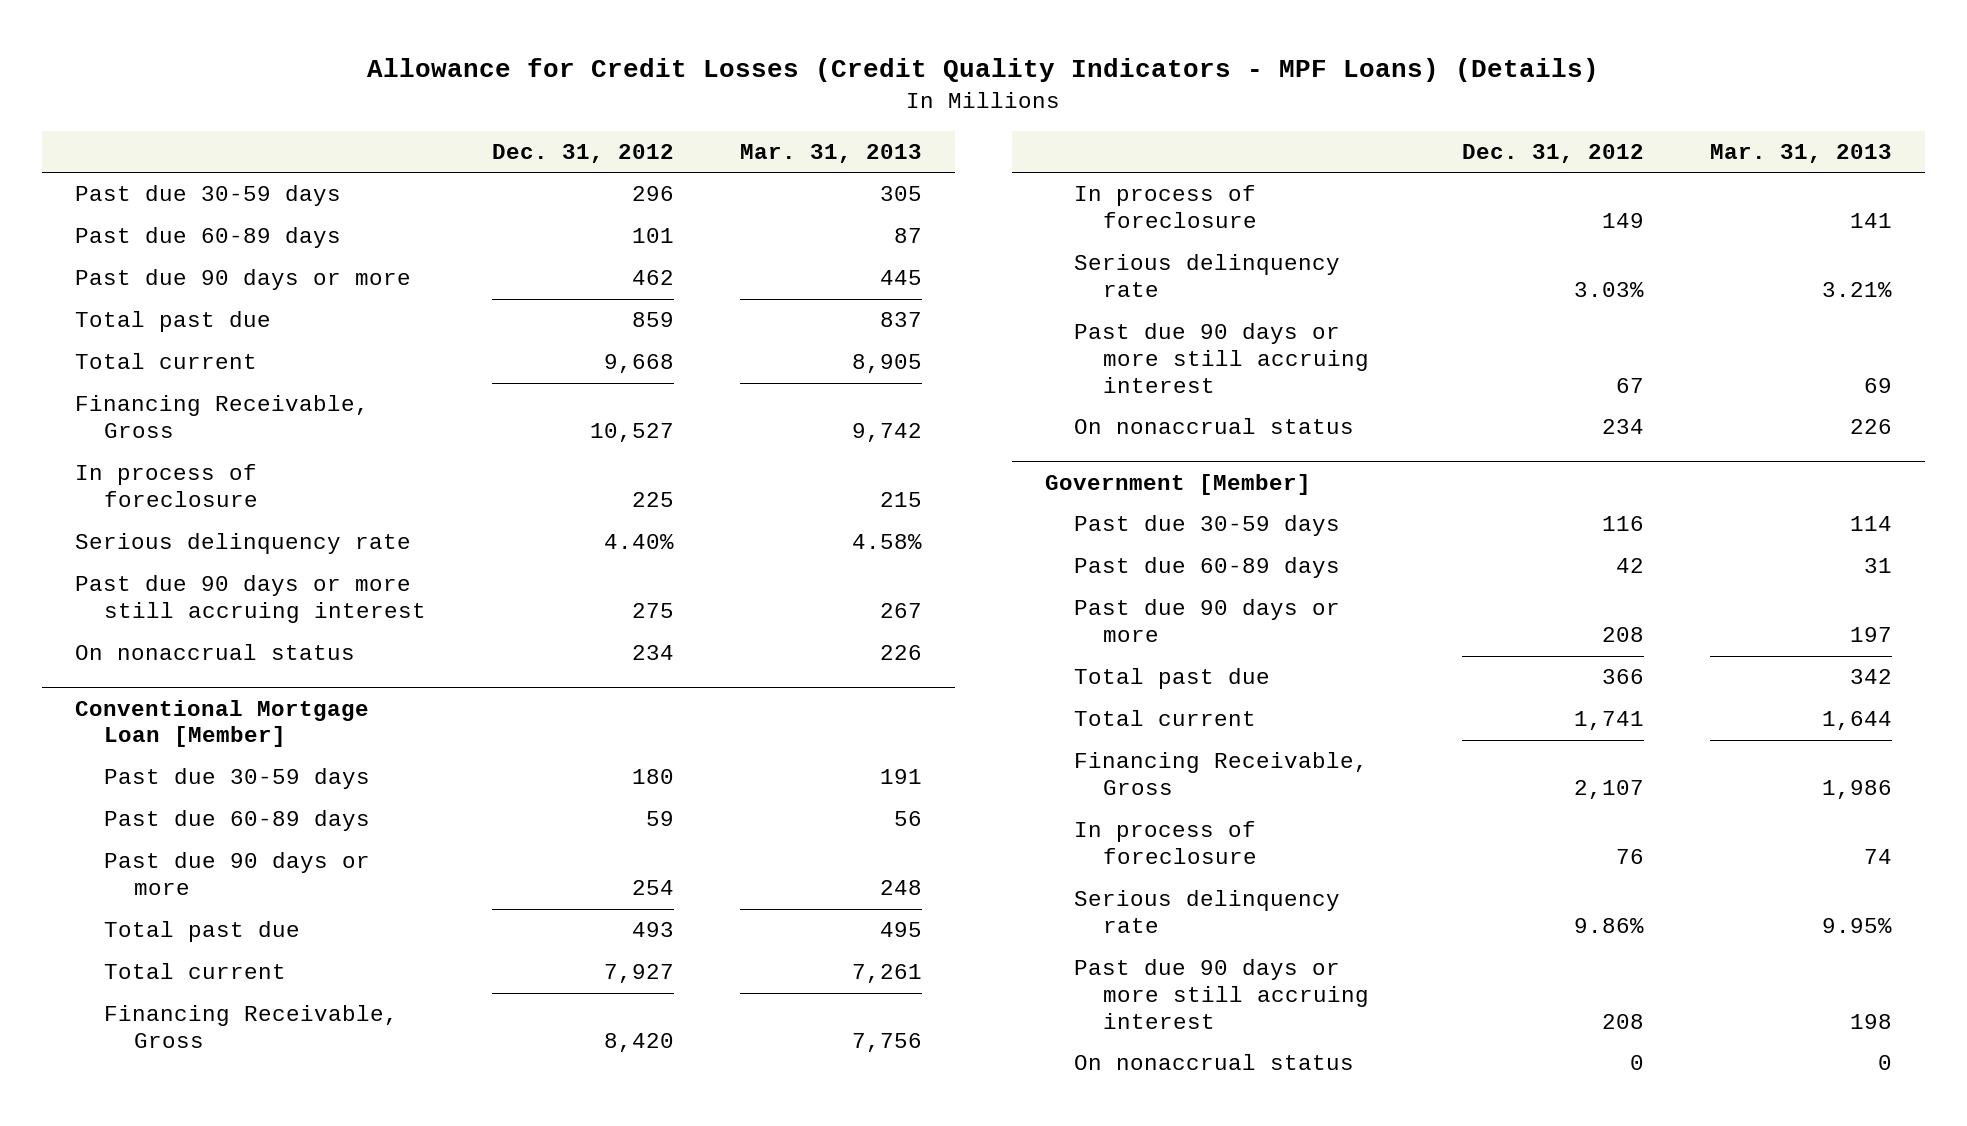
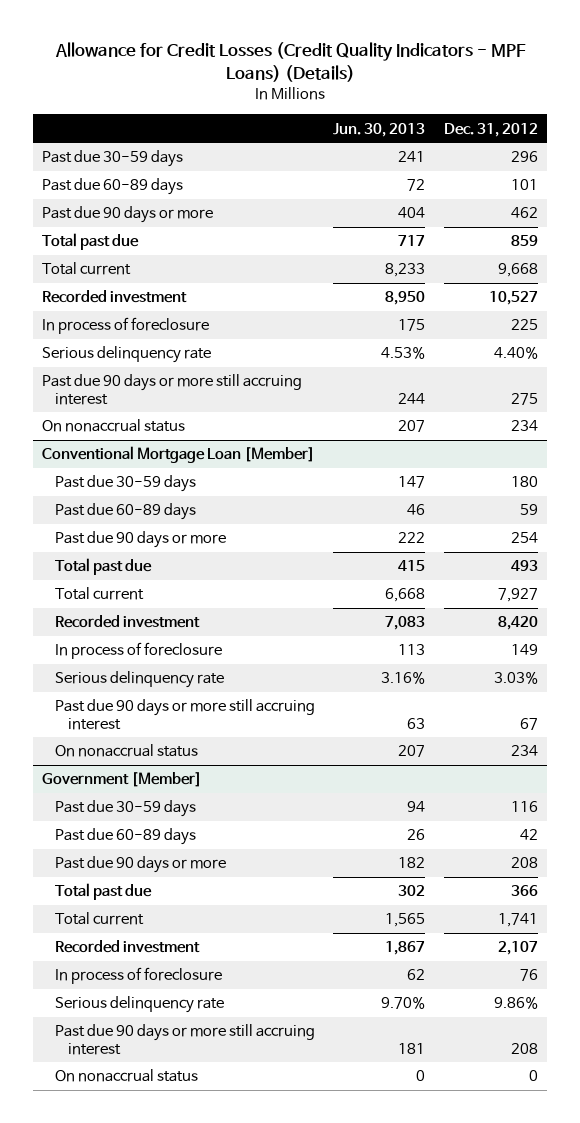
[740,143,923,163] Mar. 31, 2013 -> none
none -> [333,122,426,137] Jun. 30, 2013
[74,395,369,439] Financing Receivable, Gross -> [41,290,187,304] Recorded investment
[104,1005,399,1049] Financing Receivable, Gross -> [54,615,200,629] Recorded investment
[1074,752,1369,796] Financing Receivable, Gross -> [54,940,200,954] Recorded investment

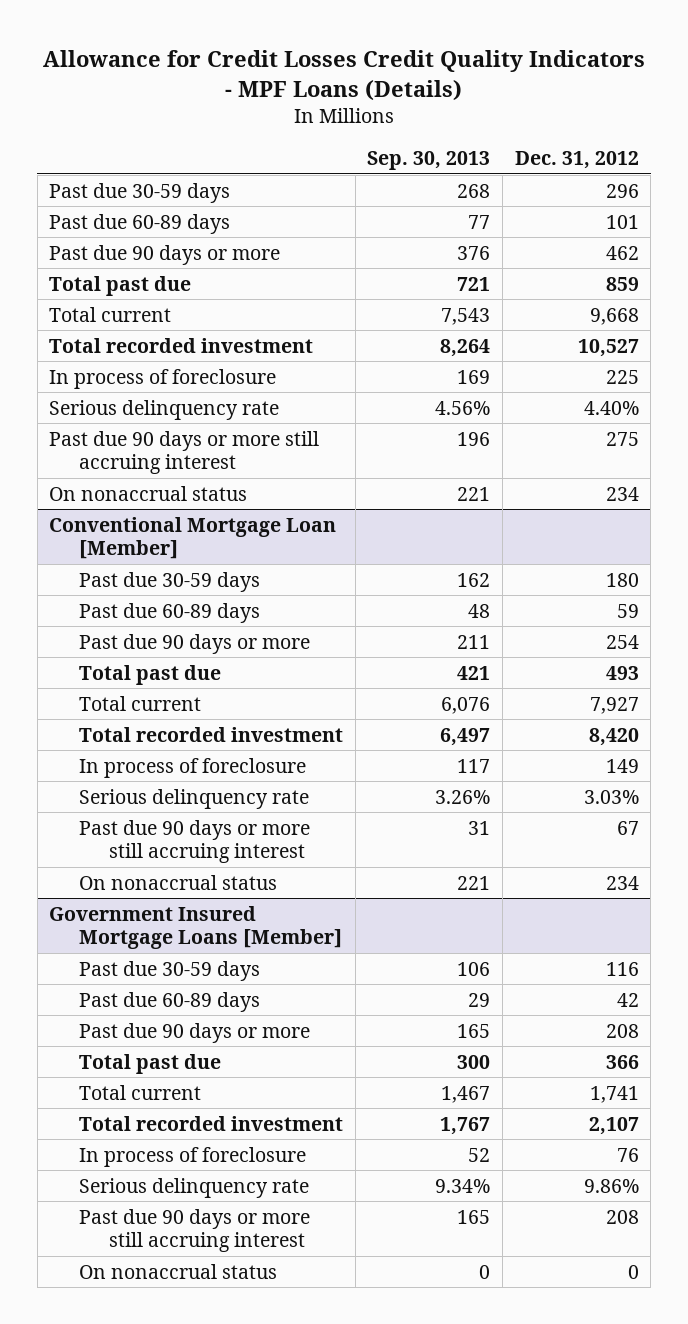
[54,41,526,83] Allowance for Credit Losses (Credit Quality Indicators - MPF Loans) (Details) -> [42,50,645,102] Allowance for Credit Losses Credit Quality Indicators - MPF Loans (Details)
[333,122,426,137] Jun. 30, 2013 -> none
none -> [367,151,491,171] Sep. 30, 2013
[41,290,187,304] Recorded investment -> [49,337,314,353] Total recorded investment
[54,615,200,629] Recorded investment -> [79,726,344,742] Total recorded investment
[41,772,202,788] Government [Member] -> none
none -> [49,905,343,950] Government Insured Mortgage Loans [Member]
[54,940,200,954] Recorded investment -> [79,1115,344,1131] Total recorded investment

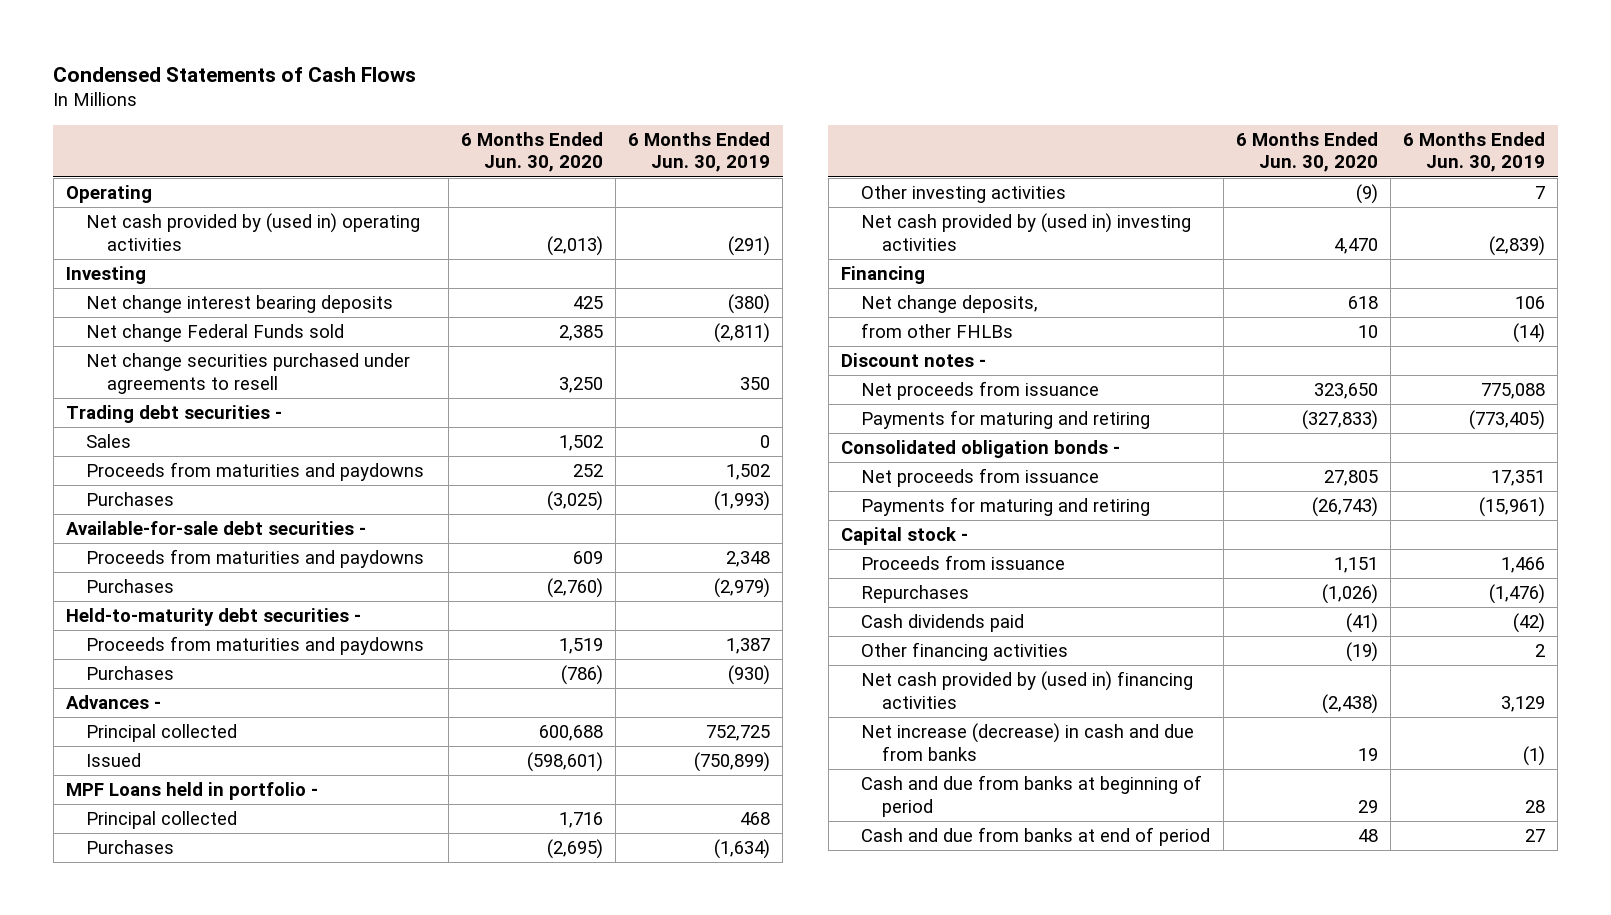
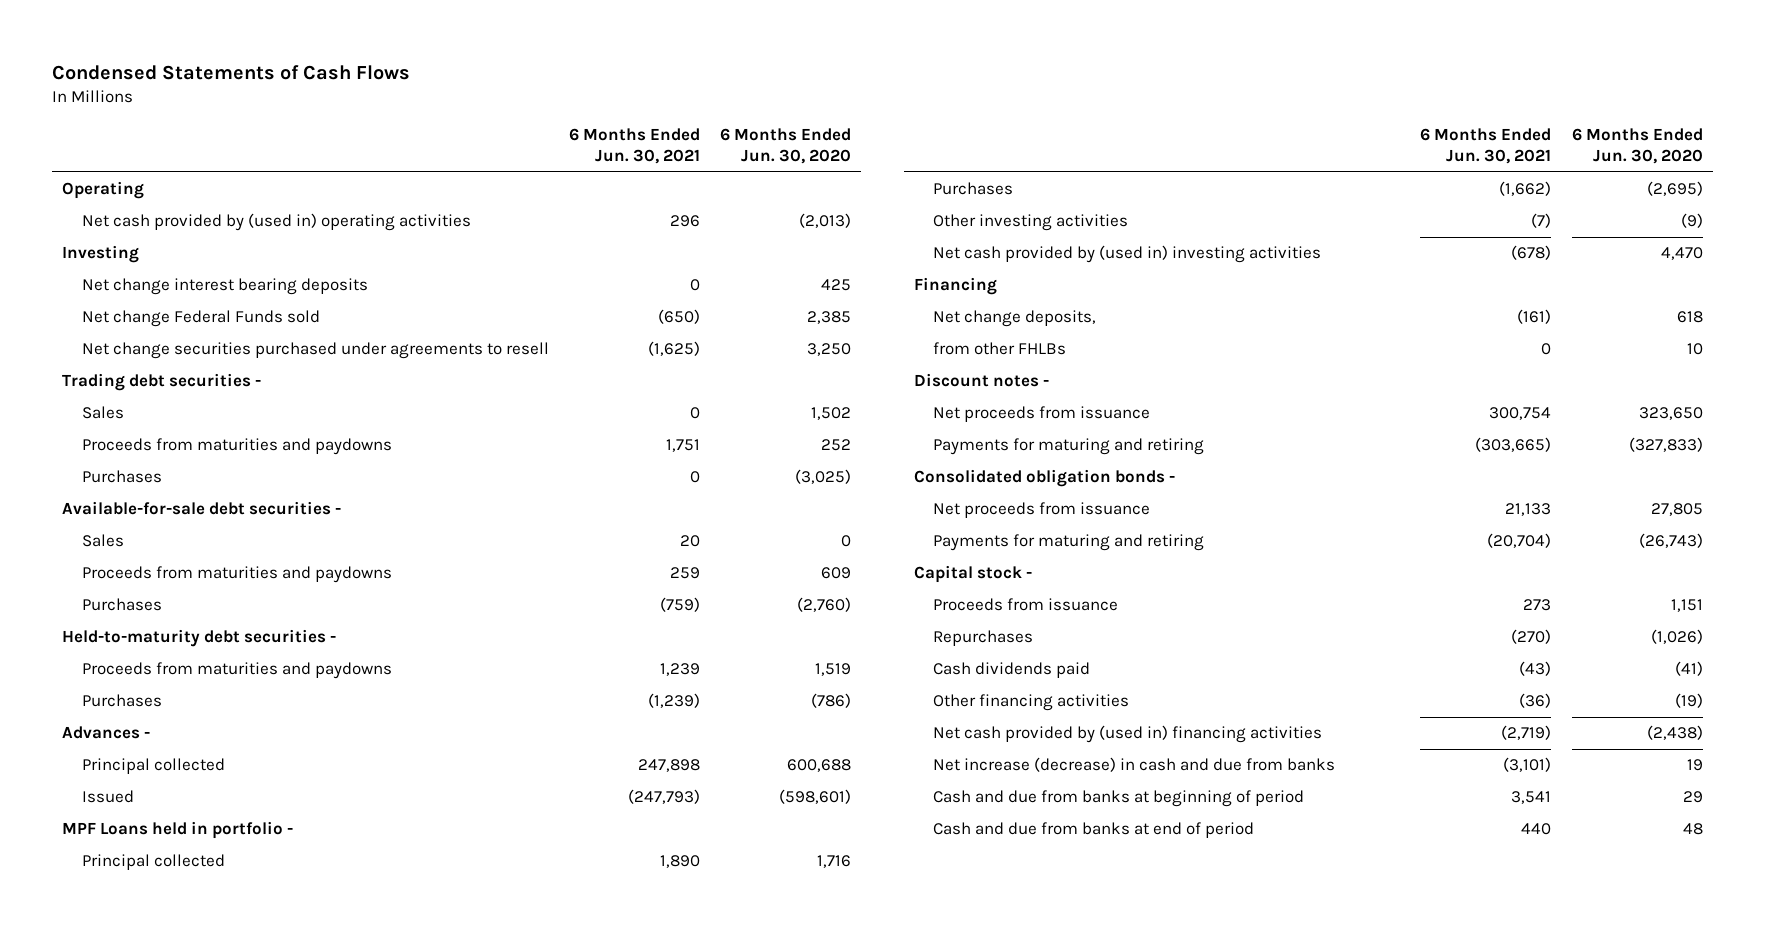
[627,131,770,173] 6 Months Ended Jun. 30, 2019 -> none
none -> [568,128,700,165] 6 Months Ended Jun. 30, 2021
none -> [81,534,124,548] Sales

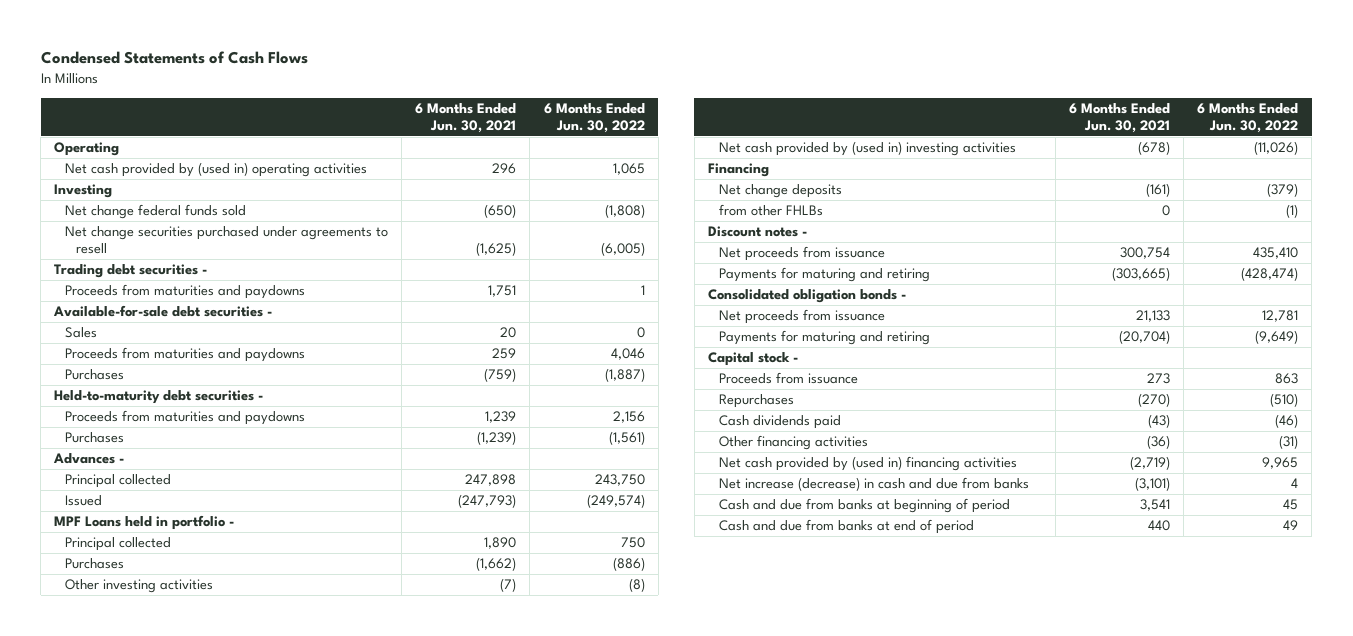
[719,128,851,165] 6 Months Ended Jun. 30, 2020 -> none
none -> [543,102,645,133] 6 Months Ended Jun. 30, 2022
[81,278,368,296] Net change interest bearing deposits -> none
[81,310,320,328] Net change Federal Funds sold -> [65,204,247,220] Net change federal funds sold
[81,406,124,420] Sales -> none
[81,470,162,484] Purchases -> none
[933,310,1097,328] Net change deposits, -> [718,184,842,199] Net change deposits

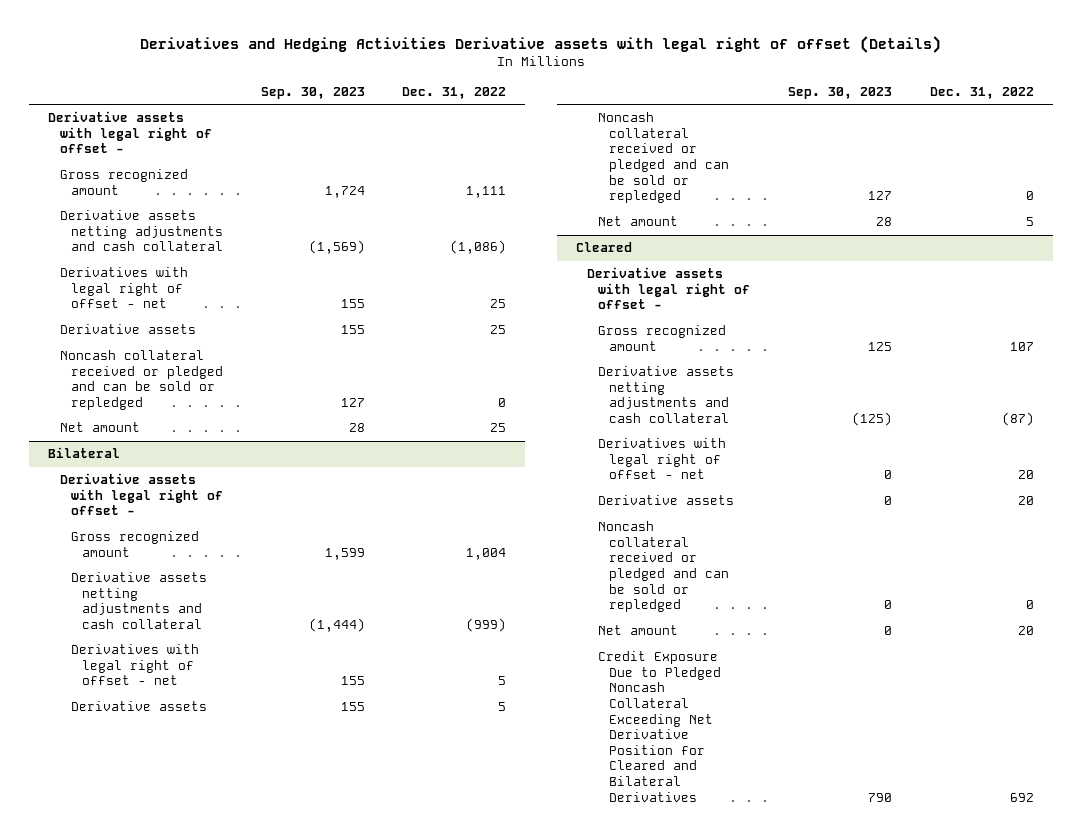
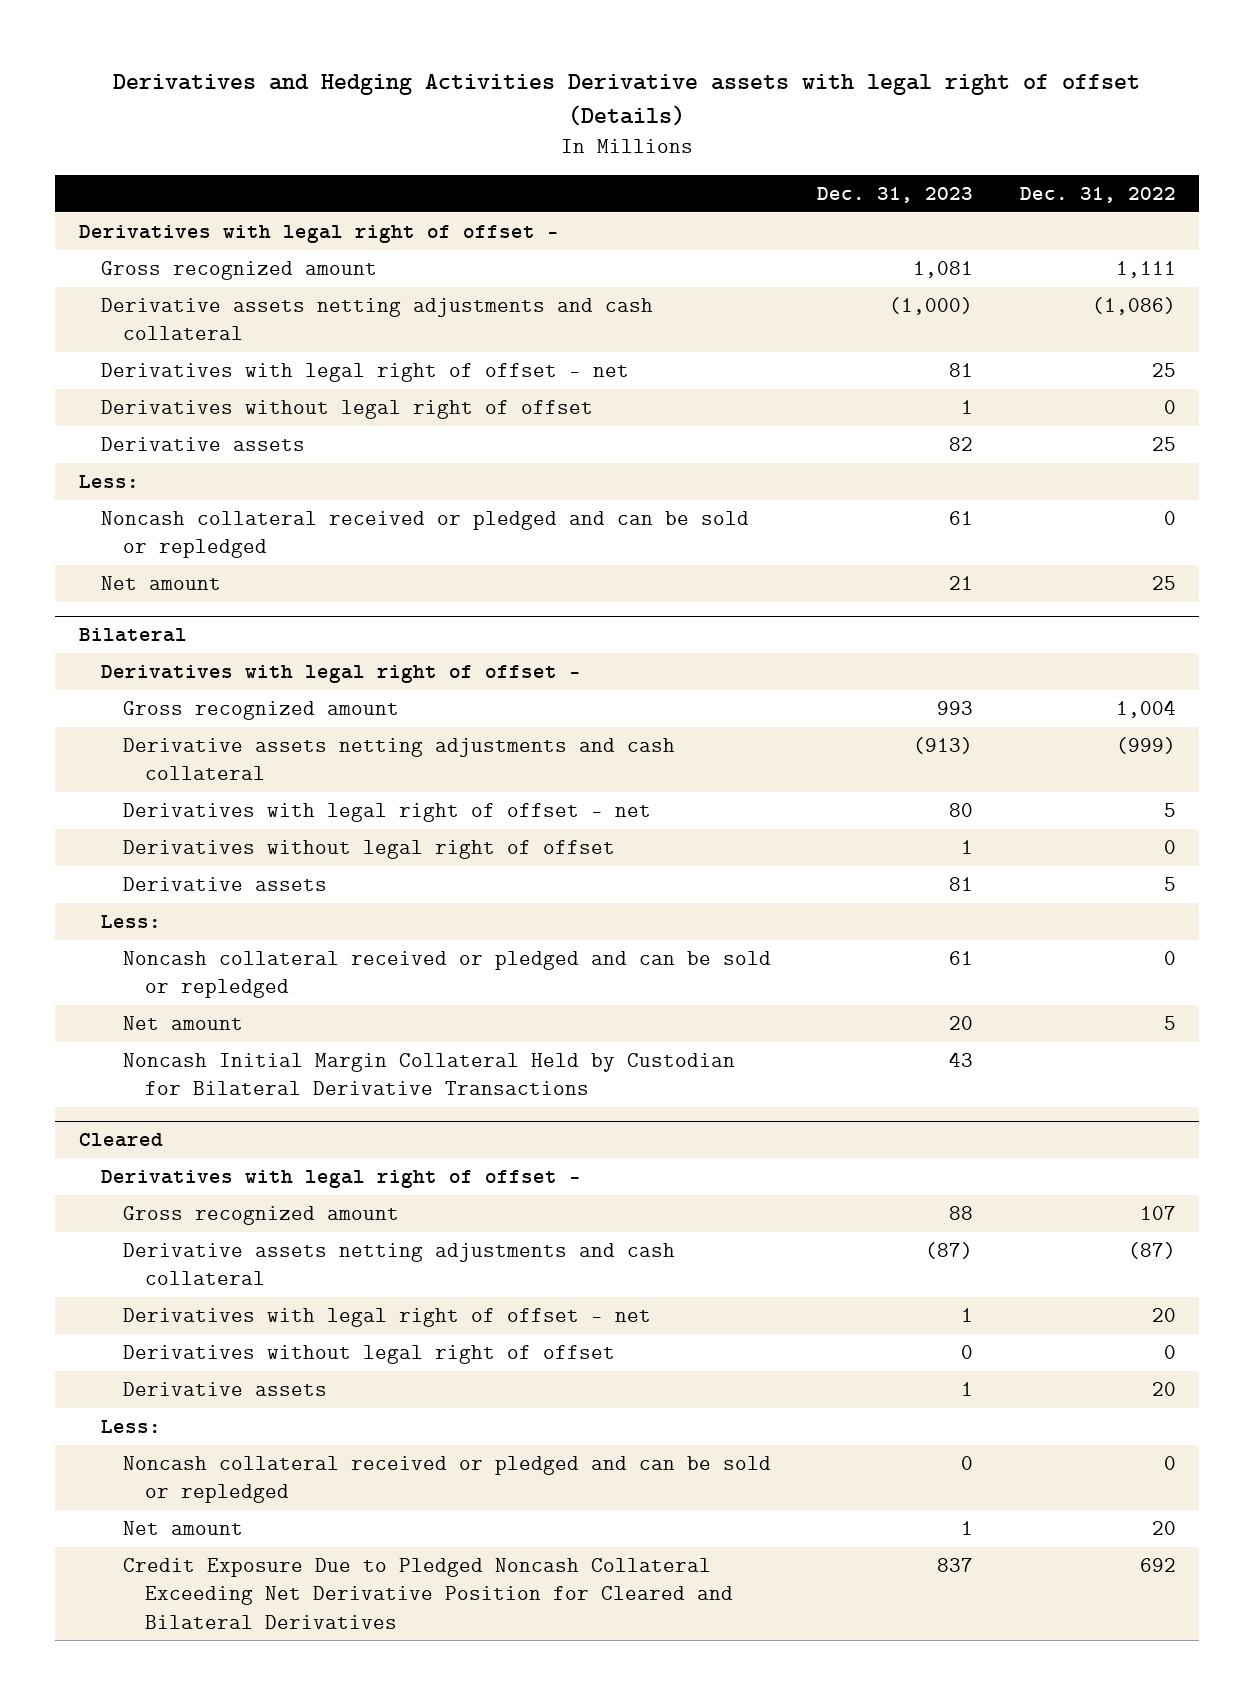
[260,86,365,99] Sep. 30, 2023 -> none
none -> [817,187,974,204] Dec. 31, 2023
[48,111,212,154] Derivative assets with legal right of offset - -> [78,225,559,244] Derivatives with legal right of offset -
none -> [100,400,593,420] Derivatives without legal right of offset
none -> [78,475,139,489] Less:
[59,473,223,516] Derivative assets with legal right of offset - -> [100,665,581,684] Derivatives with legal right of offset -
none -> [122,840,615,860] Derivatives without legal right of offset
none -> [100,915,161,929] Less:
none -> [122,1053,735,1096] Noncash Initial Margin Collateral Held by Custodian for Bilateral Derivative Transactions
[586,267,751,310] Derivative assets with legal right of offset - -> [100,1170,581,1189] Derivatives with legal right of offset -
none -> [122,1345,615,1365] Derivatives without legal right of offset
none -> [100,1420,161,1434] Less:

